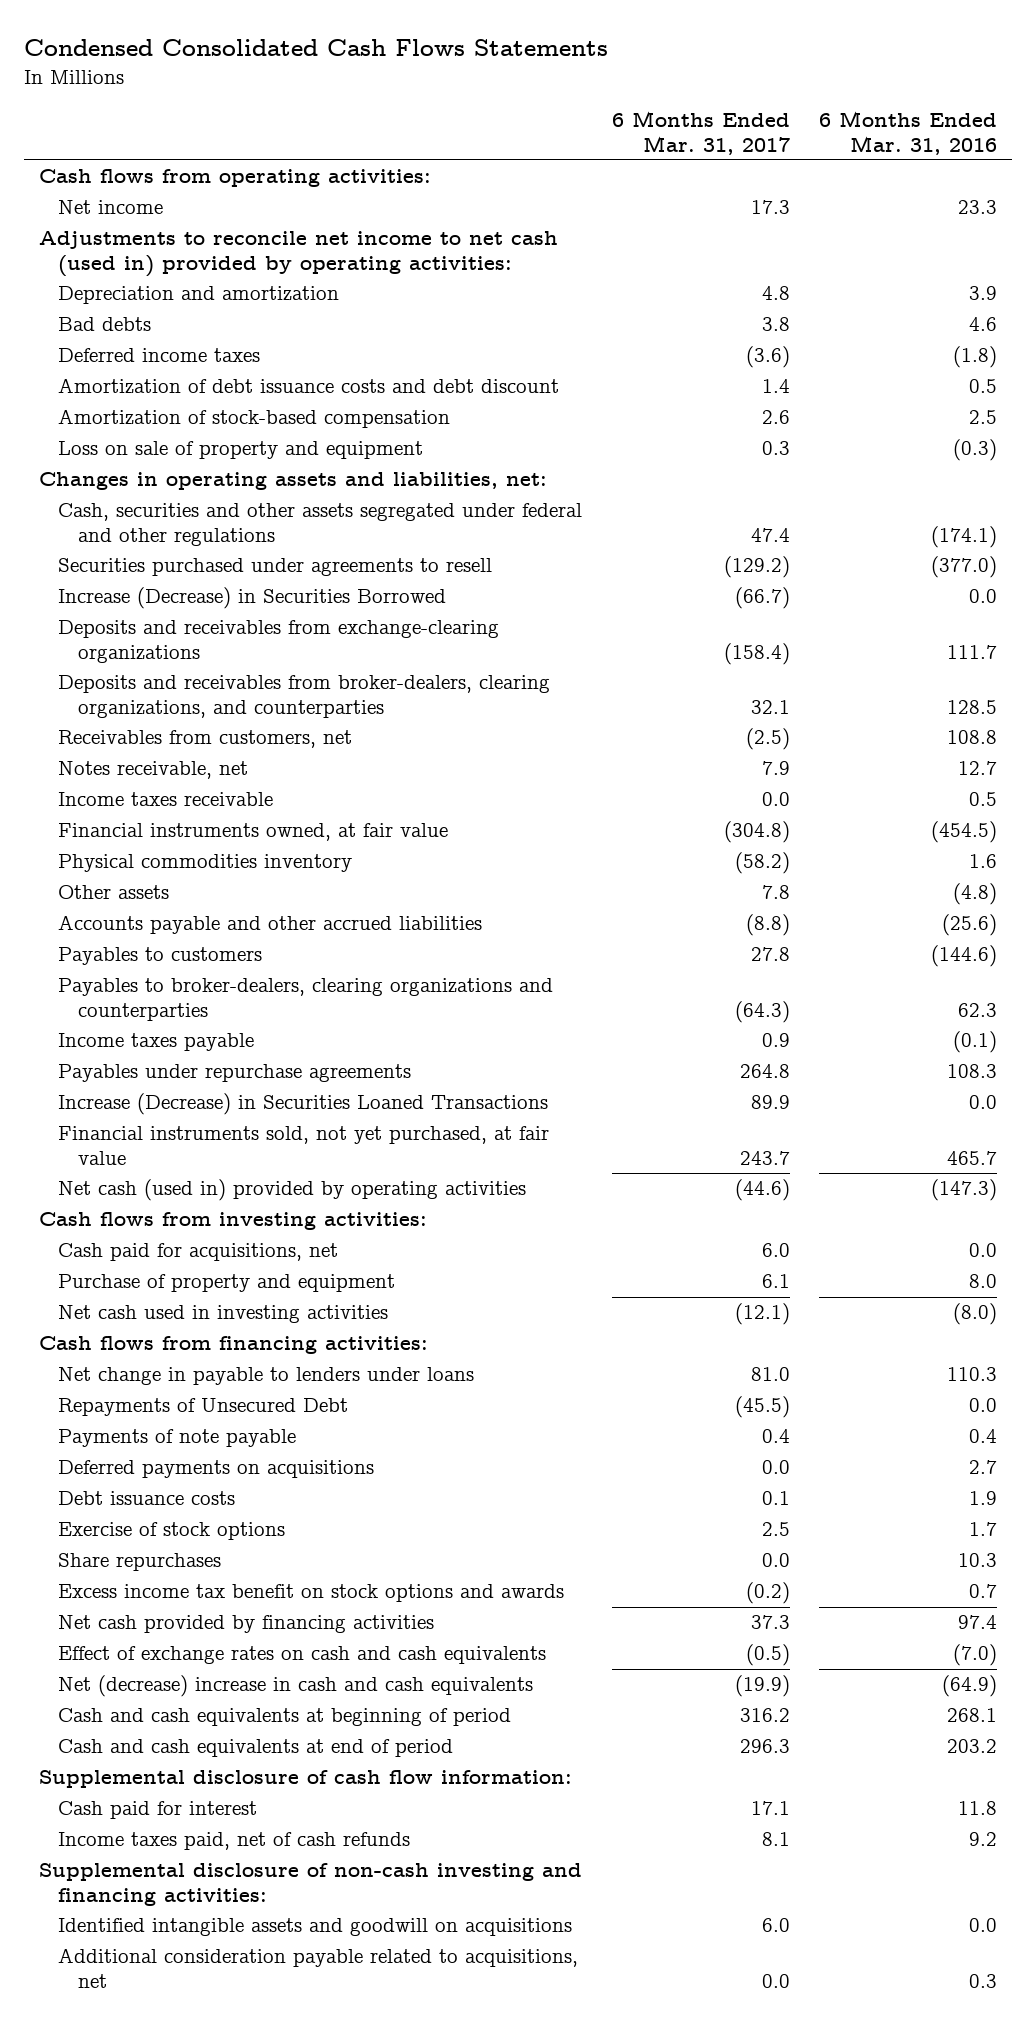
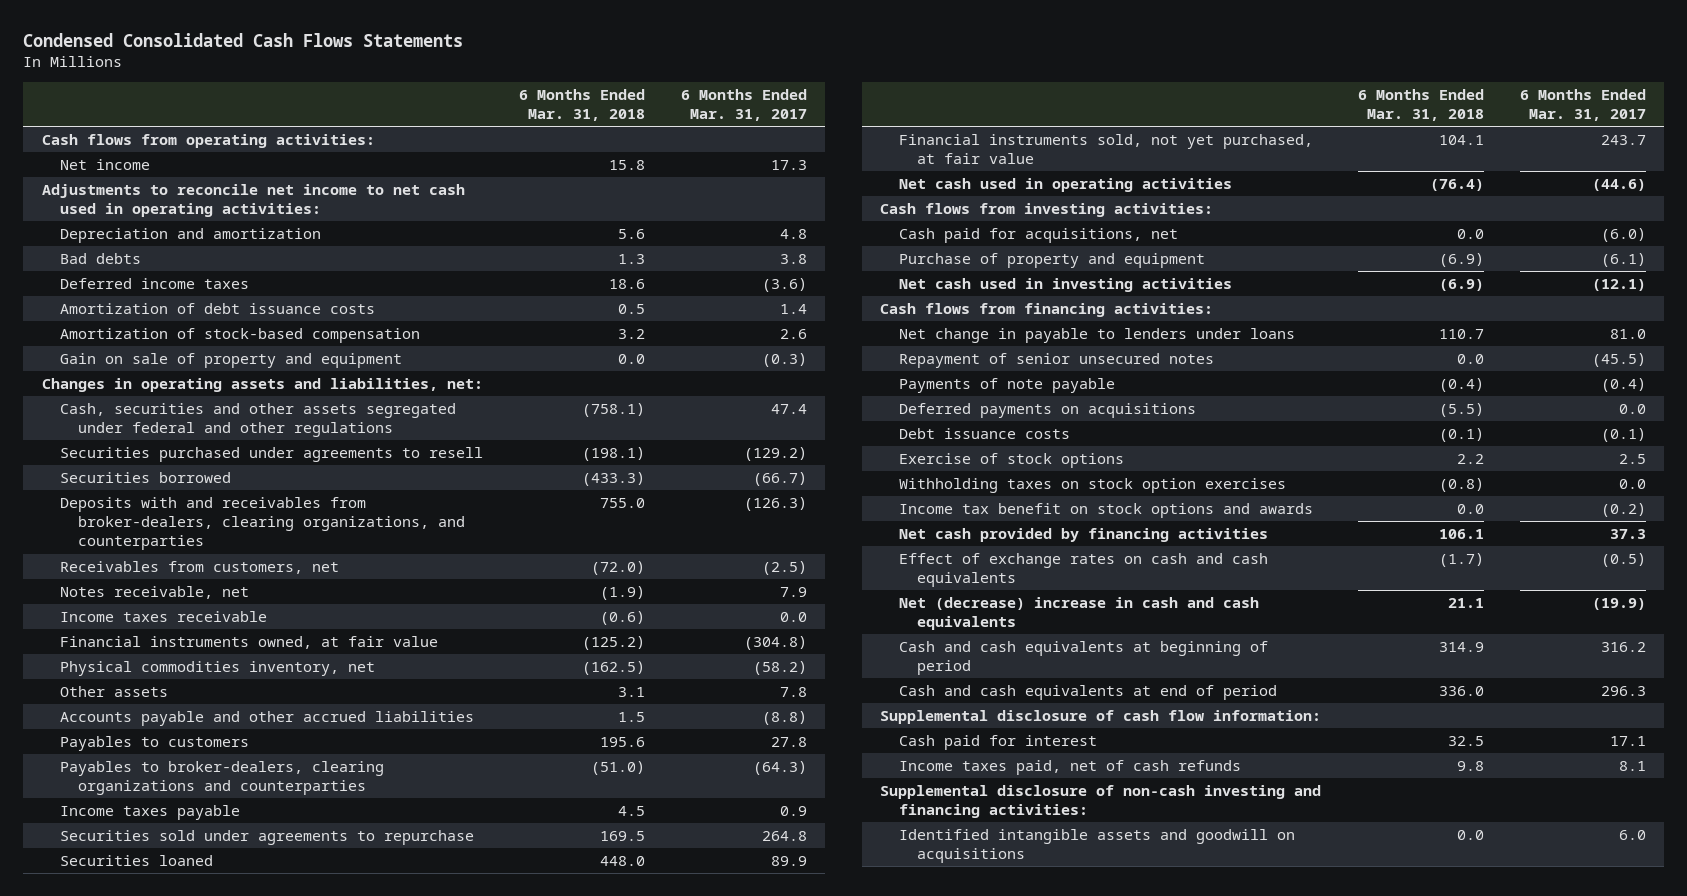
[818,111,997,155] 6 Months Ended Mar. 31, 2016 -> none
none -> [518,88,645,121] 6 Months Ended Mar. 31, 2018
[38,231,558,278] Adjustments to reconcile net income to net cash (used in) provided by operating activities: -> [41,184,465,218] Adjustments to reconcile net income to net cash used in operating activities:
[58,378,560,395] Amortization of debt issuance costs and debt discount -> [59,303,375,315] Amortization of debt issuance costs
[58,441,424,460] Loss on sale of property and equipment -> [59,353,402,369] Gain on sale of property and equipment
[761,441,790,456] 0.3 -> [761,353,807,368] (0.3)
[58,675,551,719] Deposits and receivables from broker-dealers, clearing organizations, and counterparties -> none
[58,587,447,610] Increase (Decrease) in Securities Borrowed -> [59,472,231,484] Securities borrowed
[58,620,500,664] Deposits and receivables from exchange-clearing organizations -> [59,497,465,551] Deposits with and receivables from broker-dealers, clearing organizations, and counterparties
[723,643,790,666] (158.4) -> [743,497,807,512] (126.3)
[58,854,353,873] Physical commodities inventory -> [59,661,375,677] Physical commodities inventory, net
[58,1064,412,1083] Payables under repurchase agreements -> [59,830,474,846] Securities sold under agreements to repurchase
[58,1093,549,1116] Increase (Decrease) in Securities Loaned Transactions -> [59,855,213,867] Securities loaned
[58,1179,527,1202] Net cash (used in) provided by operating activities -> [898,178,1232,193] Net cash used in operating activities
[761,1243,790,1258] 6.0 -> [1600,228,1646,243] (6.0)
[761,1274,790,1289] 6.1 -> [1600,253,1646,268] (6.1)
[58,1398,349,1417] Repayments of Unsecured Debt -> [898,353,1214,369] Repayment of senior unsecured notes
[761,1429,790,1444] 0.4 -> [1600,378,1646,393] (0.4)
[761,1491,790,1506] 0.1 -> [1600,428,1646,443] (0.1)
[58,1553,222,1572] Share repurchases -> none
none -> [898,478,1286,494] Withholding taxes on stock option exercises
[58,1584,565,1603] Excess income tax benefit on stock options and awards -> [898,503,1313,519] Income tax benefit on stock options and awards
[58,1948,579,1989] Additional consideration payable related to acquisitions, net -> none

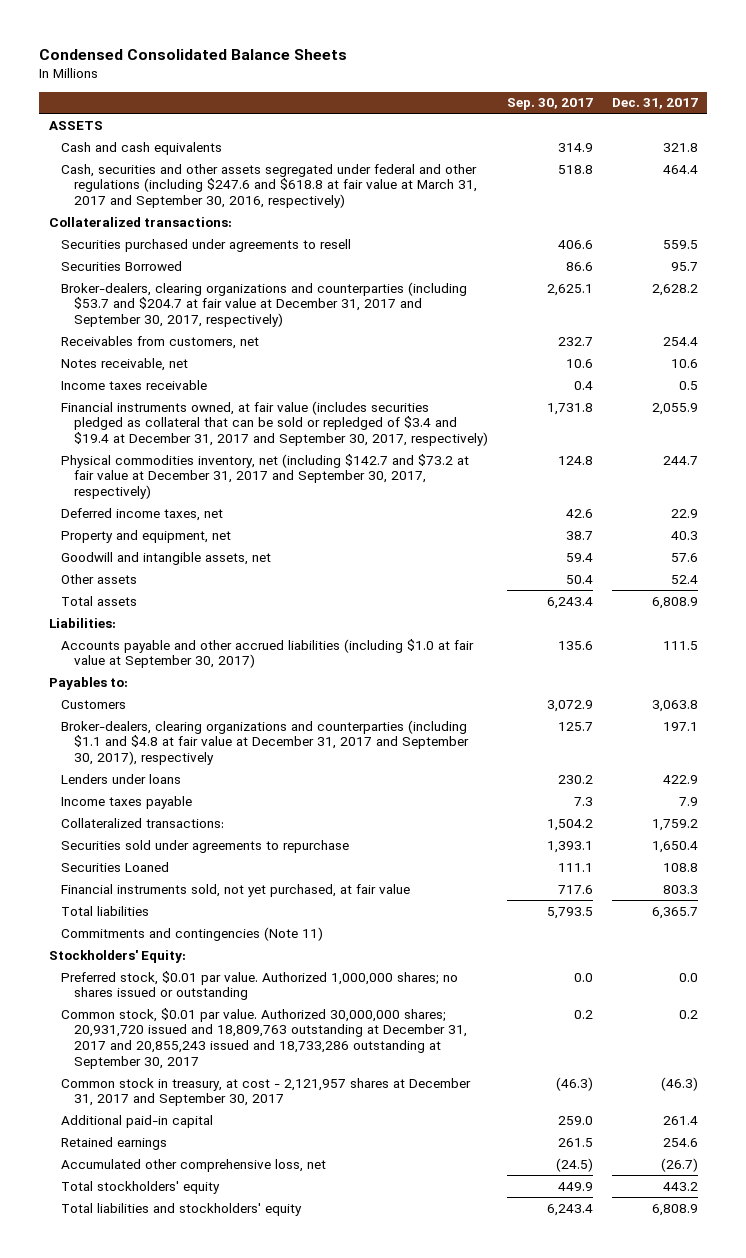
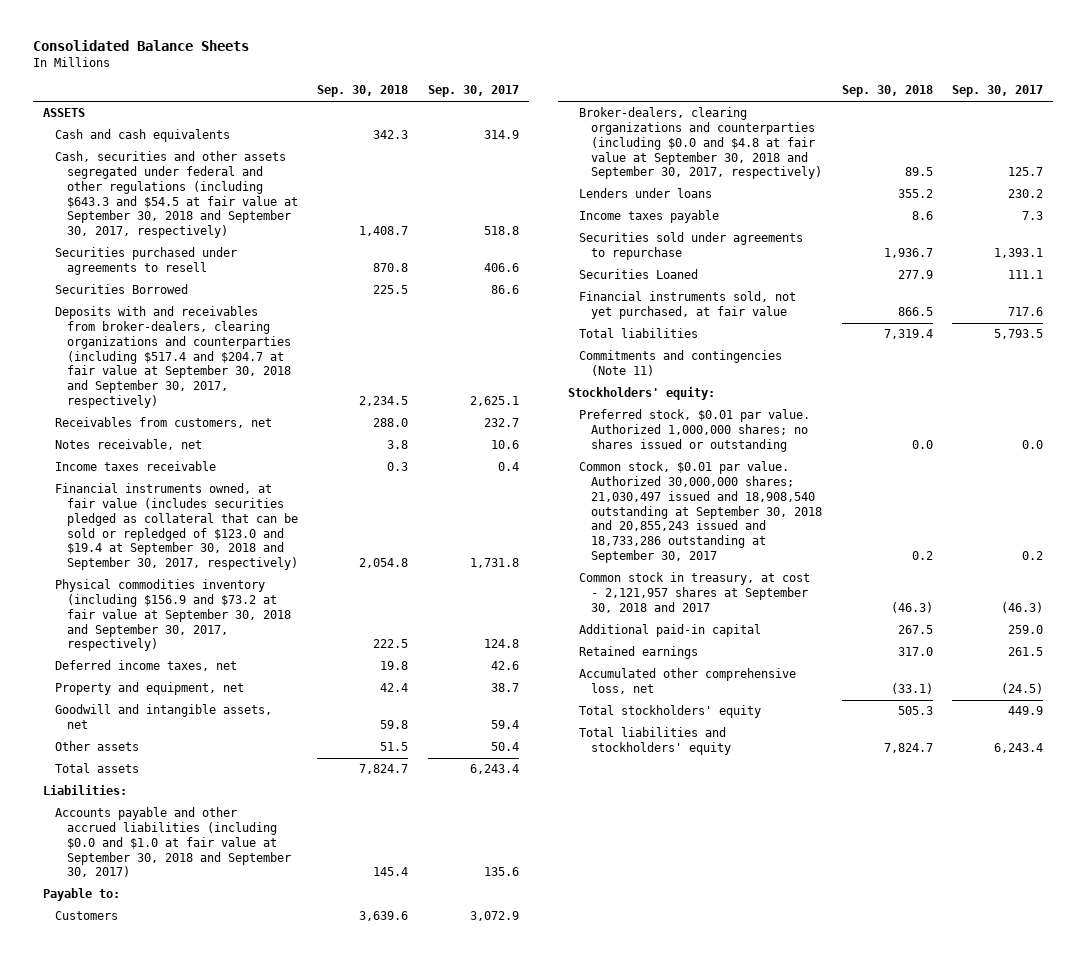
[39,49,348,61] Condensed Consolidated Balance Sheets -> [33,40,250,52] Consolidated Balance Sheets
[611,98,698,110] Dec. 31, 2017 -> none
none -> [317,85,409,98] Sep. 30, 2018
[48,216,232,227] Collateralized transactions: -> none
[61,163,478,208] Cash, securities and other assets segregated under federal and other regulations (including $247.6 and $618.8 at fair value at March 31, 2017 and September 30, 2016, respectively) -> [54,151,298,239] Cash, securities and other assets segregated under federal and other regulations (including $643.3 and $54.5 at fair value at September 30, 2018 and September 30, 2017, respectively)
[61,281,468,327] Broker-dealers, clearing organizations and counterparties (including $53.7 and $204.7 at fair value at December 31, 2017 and September 30, 2017, respectively) -> [54,306,291,408] Deposits with and receivables from broker-dealers, clearing organizations and counterparties (including $517.4 and $204.7 at fair value at September 30, 2018 and September 30, 2017, respectively)
[61,400,489,446] Financial instruments owned, at fair value (includes securities pledged as collateral that can be sold or repledged of $3.4 and $19.4 at December 31, 2017 and September 30, 2017, respectively) -> [54,483,298,571] Financial instruments owned, at fair value (includes securities pledged as collateral that can be sold or repledged of $123.0 and $19.4 at September 30, 2018 and September 30, 2017, respectively)
[61,453,470,499] Physical commodities inventory, net (including $142.7 and $73.2 at fair value at December 31, 2017 and September 30, 2017, respectively) -> [54,579,291,652] Physical commodities inventory (including $156.9 and $73.2 at fair value at September 30, 2018 and September 30, 2017, respectively)
[61,638,475,669] Accounts payable and other accrued liabilities (including $1.0 at fair value at September 30, 2017) -> [54,807,291,878] Accounts payable and other accrued liabilities (including $0.0 and $1.0 at fair value at September 30, 2018 and September 30, 2017)
[48,676,128,690] Payables to: -> [43,888,121,902] Payable to:
[61,719,470,765] Broker-dealers, clearing organizations and counterparties (including $1.1 and $4.8 at fair value at December 31, 2017 and September 30, 2017), respectively -> [579,107,822,180] Broker-dealers, clearing organizations and counterparties (including $0.0 and $4.8 at fair value at September 30, 2018 and September 30, 2017, respectively)
[61,817,225,828] Collateralized transactions: -> none
[48,949,186,963] Stockholders' Equity: -> [567,387,715,401] Stockholders' equity:
[61,1007,468,1069] Common stock, $0.01 par value. Authorized 30,000,000 shares; 20,931,720 issued and 18,809,763 outstanding at December 31, 2017 and 20,855,243 issued and 18,733,286 outstanding at September 30, 2017 -> [579,461,822,563] Common stock, $0.01 par value. Authorized 30,000,000 shares; 21,030,497 issued and 18,908,540 outstanding at September 30, 2018 and 20,855,243 issued and 18,733,286 outstanding at September 30, 2017
[61,1077,472,1107] Common stock in treasury, at cost - 2,121,957 shares at December 31, 2017 and September 30, 2017 -> [579,572,811,613] Common stock in treasury, at cost - 2,121,957 shares at September 30, 2018 and 2017

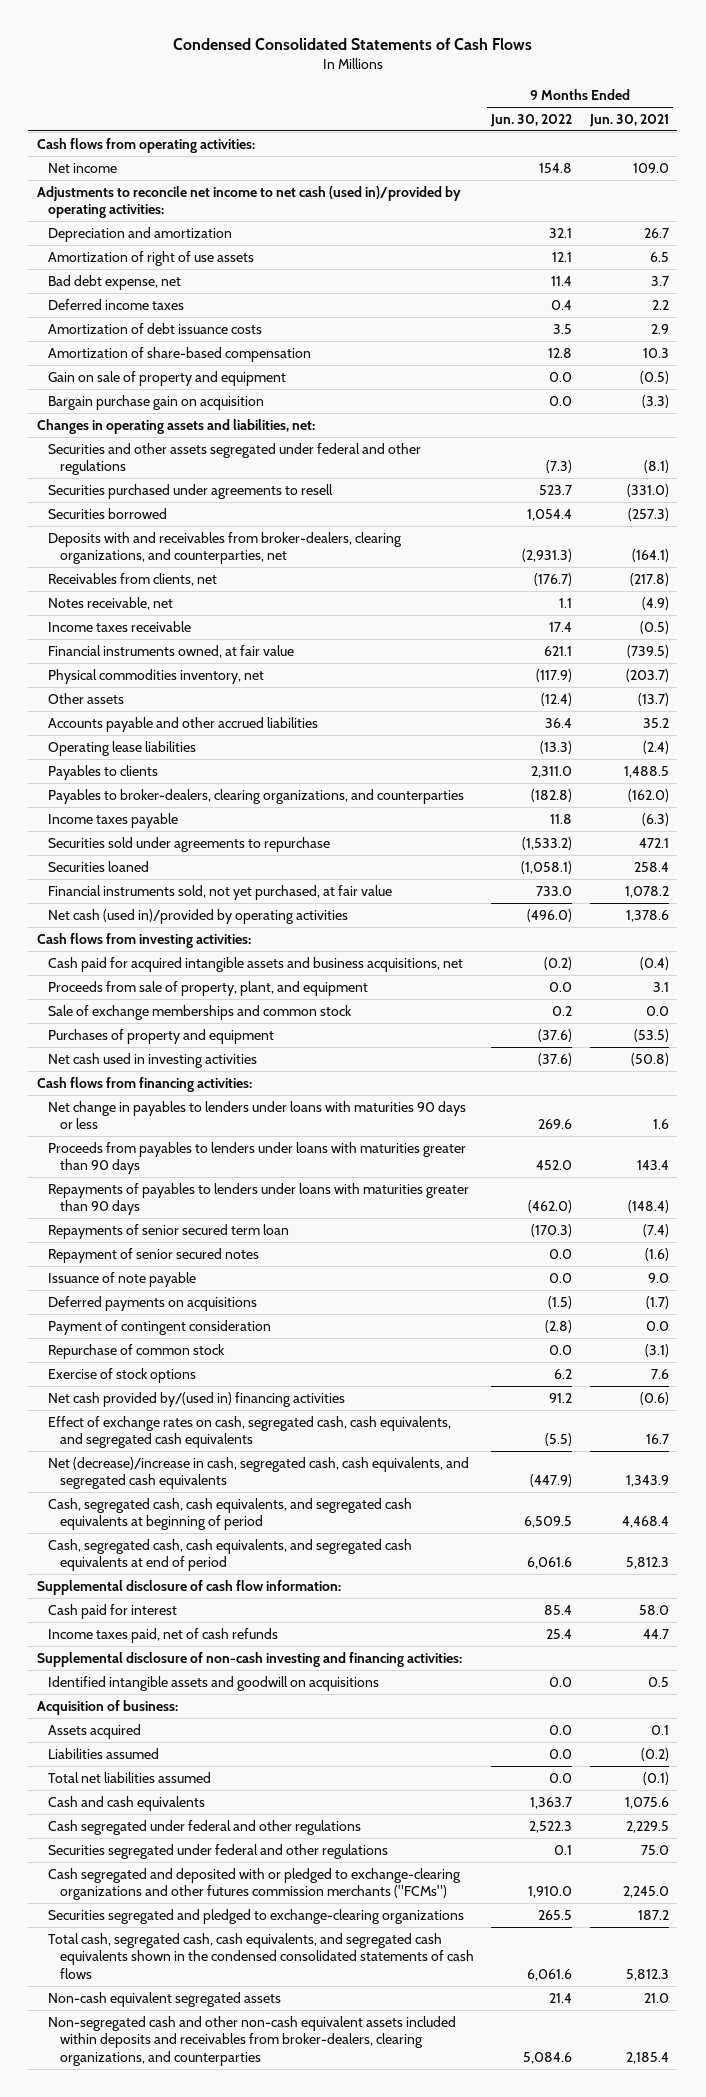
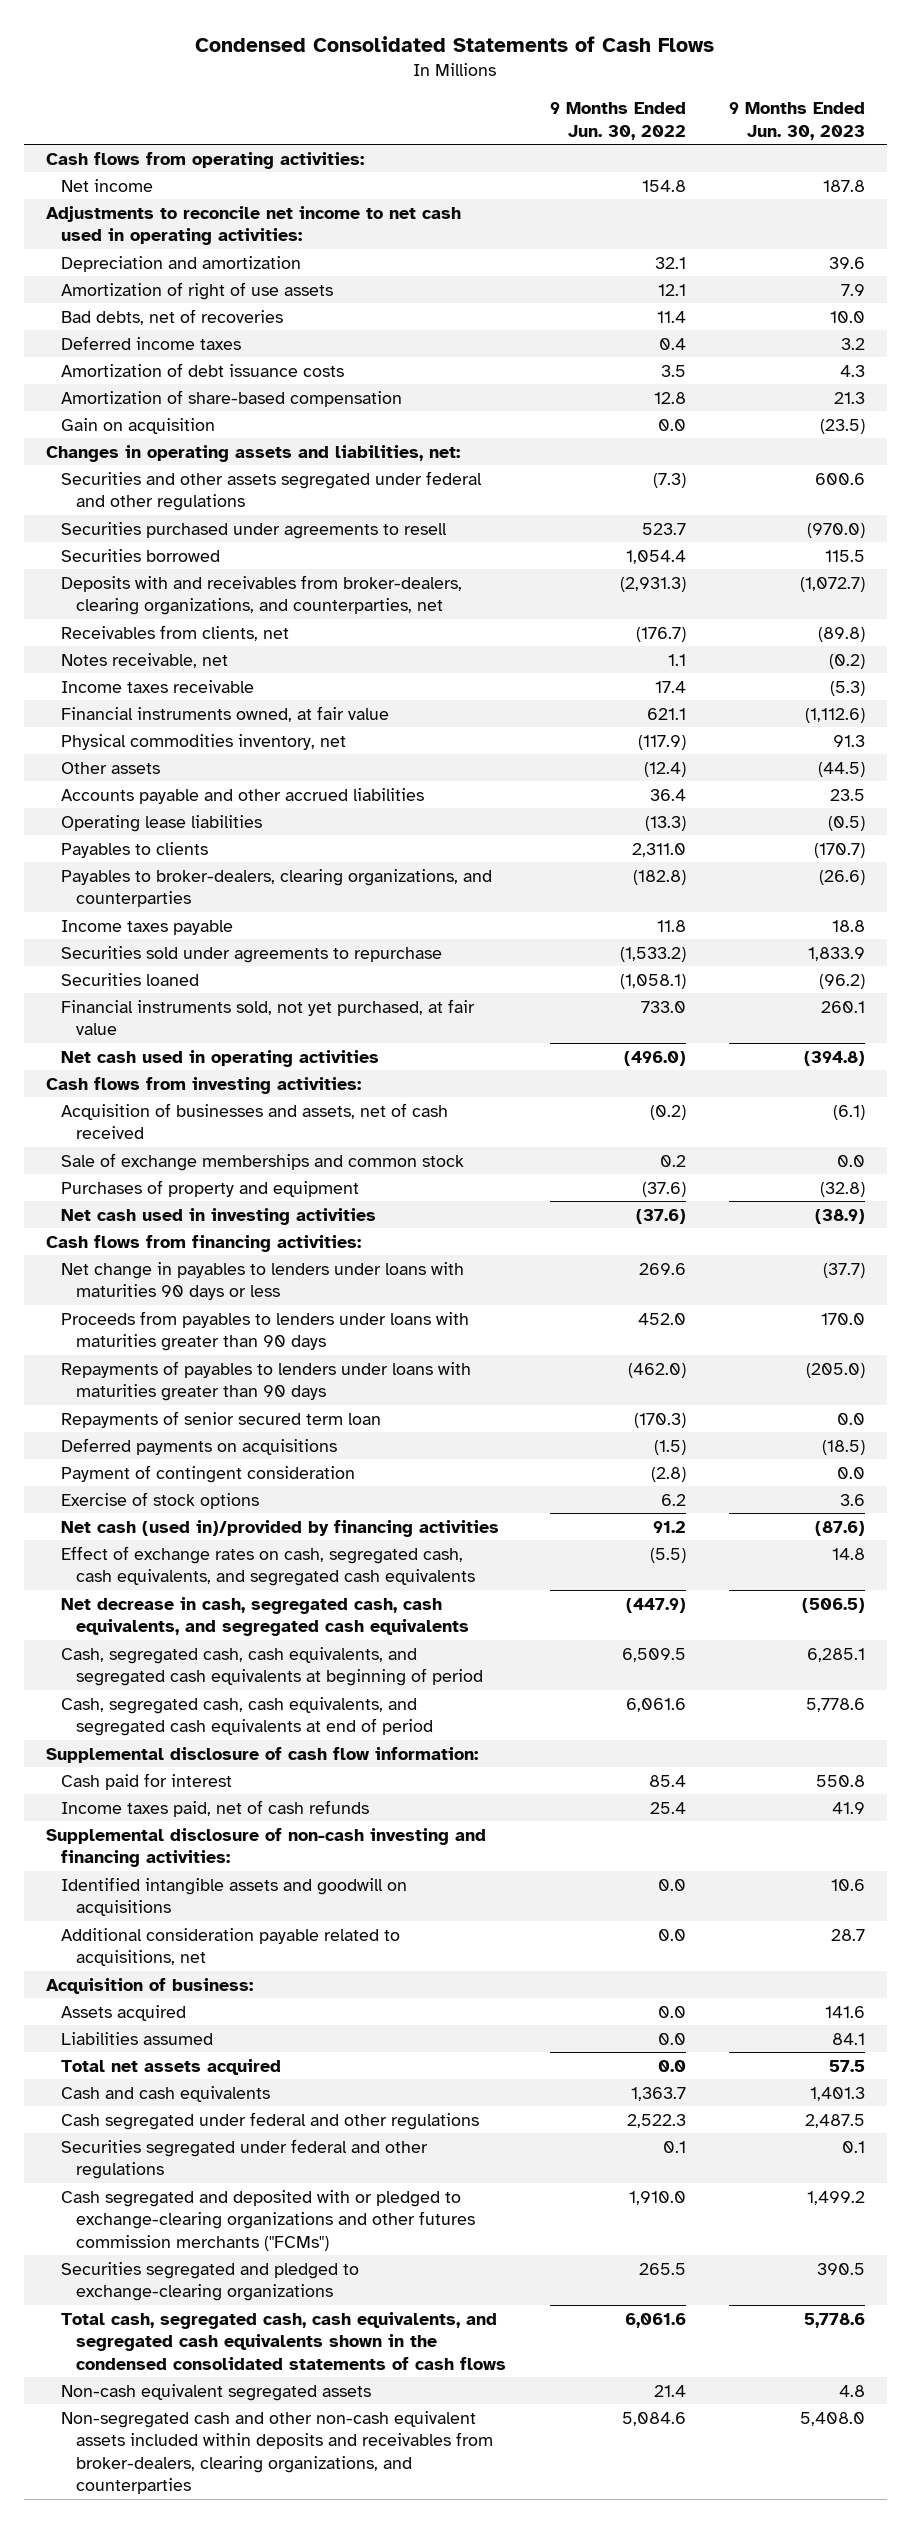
[588,113,669,127] Jun. 30, 2021 -> none
none -> [729,102,866,140] 9 Months Ended Jun. 30, 2023
[37,185,462,219] Adjustments to reconcile net income to net cash (used in)/provided by operating activities: -> [45,205,461,246] Adjustments to reconcile net income to net cash used in operating activities:
[48,274,182,290] Bad debt expense, net -> [60,308,283,325] Bad debts, net of recoveries
[48,370,287,386] Gain on sale of property and equipment -> none
[48,394,265,410] Bargain purchase gain on acquisition -> [60,417,215,434] Gain on acquisition
[48,908,349,924] Net cash (used in)/provided by operating activities -> [60,1049,379,1067] Net cash used in operating activities
[48,980,369,996] Proceeds from sale of property, plant, and equipment -> none
[48,956,464,972] Cash paid for acquired intangible assets and business acquisitions, net -> [60,1102,448,1140] Acquisition of businesses and assets, net of cash received
[48,1247,260,1263] Repayment of senior secured notes -> none
[48,1271,197,1287] Issuance of note payable -> none
[48,1343,226,1359] Repurchase of common stock -> none
[48,1391,346,1407] Net cash provided by/(used in) financing activities -> [60,1519,499,1537] Net cash (used in)/provided by financing activities
[48,1456,470,1490] Net (decrease)/increase in cash, segregated cash, cash equivalents, and segregated cash equivalents -> [60,1596,470,1637] Net decrease in cash, segregated cash, cash equivalents, and segregated cash equivalents
none -> [60,1927,400,1967] Additional consideration payable related to acquisitions, net
[48,1771,212,1783] Total net liabilities assumed -> [60,2058,281,2075] Total net assets acquired

